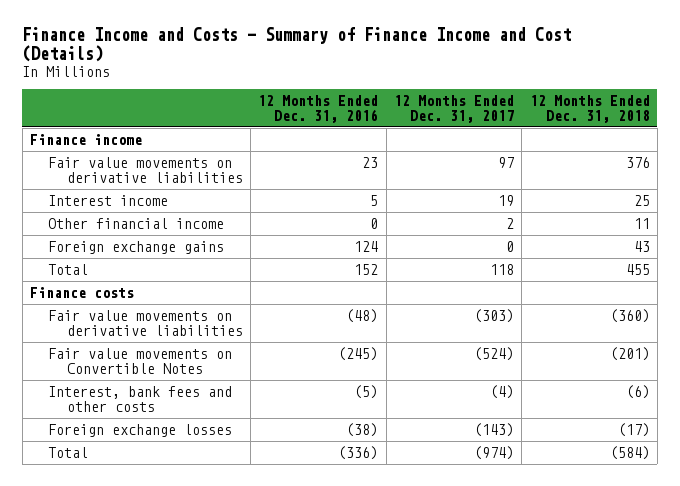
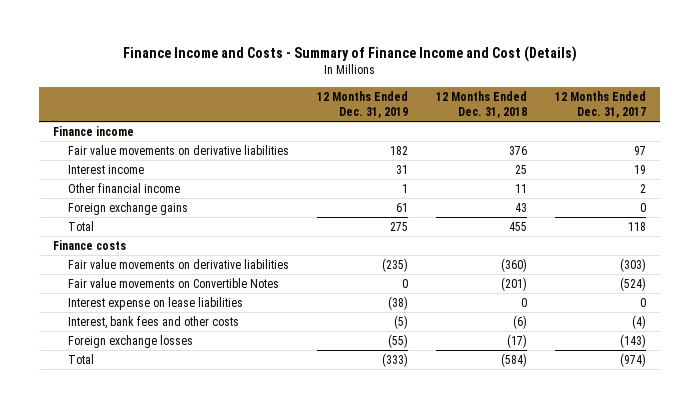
[258,94,379,124] 12 Months Ended Dec. 31, 2016 -> none
none -> [317,90,409,119] 12 Months Ended Dec. 31, 2019
none -> [68,297,244,311] Interest expense on lease liabilities

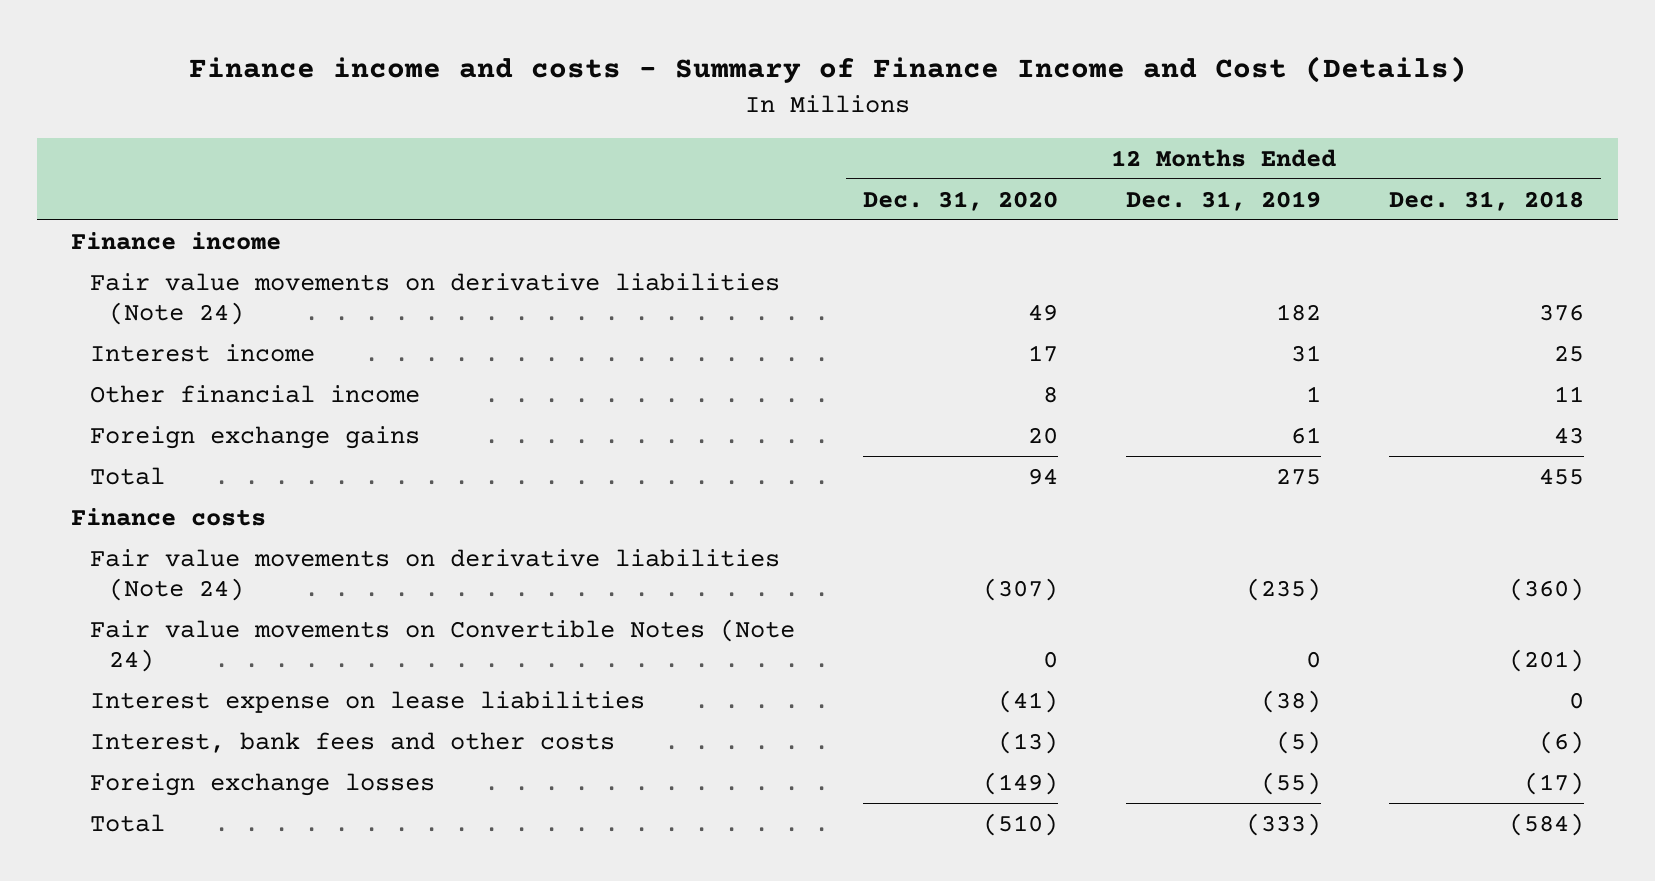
[122,45,577,62] Finance Income and Costs - Summary of Finance Income and Cost (Details) -> [188,56,1467,84] Finance income and costs - Summary of Finance Income and Cost (Details)
[555,90,647,119] 12 Months Ended Dec. 31, 2017 -> none
none -> [862,190,1058,211] Dec. 31, 2020
[68,145,290,156] Fair value movements on derivative liabilities -> [89,273,780,326] Fair value movements on derivative liabilities (Note 24)
[68,259,290,270] Fair value movements on derivative liabilities -> [89,549,780,602] Fair value movements on derivative liabilities (Note 24)
[68,278,280,289] Fair value movements on Convertible Notes -> [89,619,795,673] Fair value movements on Convertible Notes (Note 24)

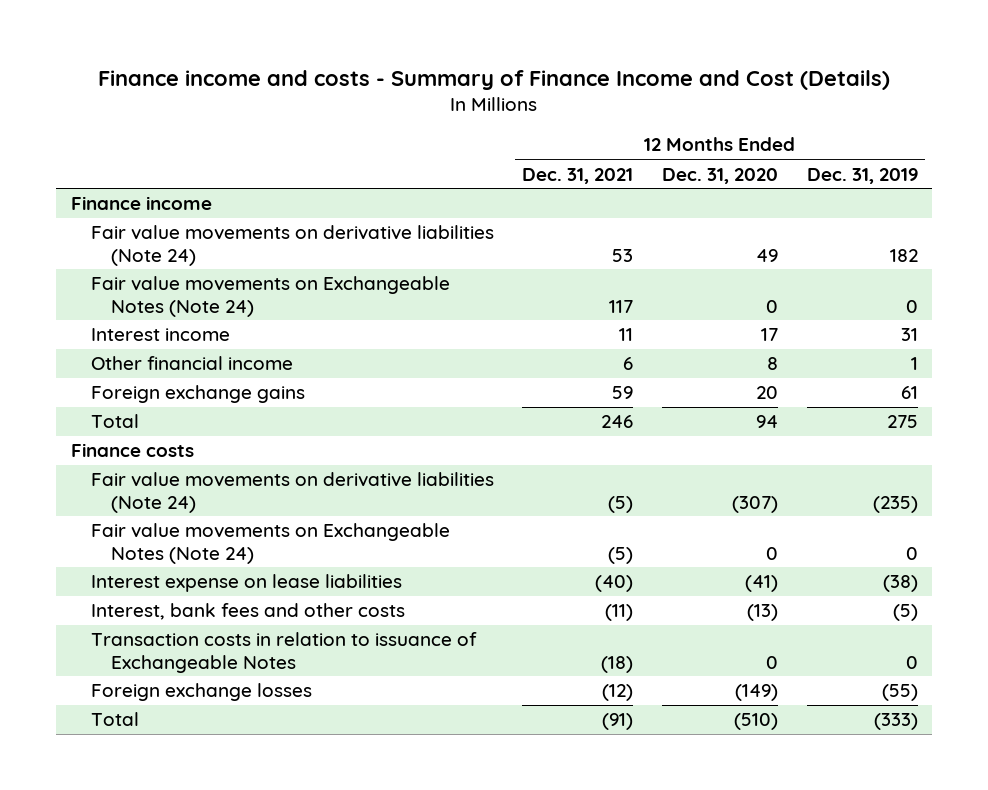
[1389,190,1585,211] Dec. 31, 2018 -> none
none -> [522,167,634,184] Dec. 31, 2021
none -> [90,276,450,317] Fair value movements on Exchangeable Notes (Note 24)
[89,619,795,673] Fair value movements on Convertible Notes (Note 24) -> [90,523,450,564] Fair value movements on Exchangeable Notes (Note 24)
none -> [90,632,477,673] Transaction costs in relation to issuance of Exchangeable Notes

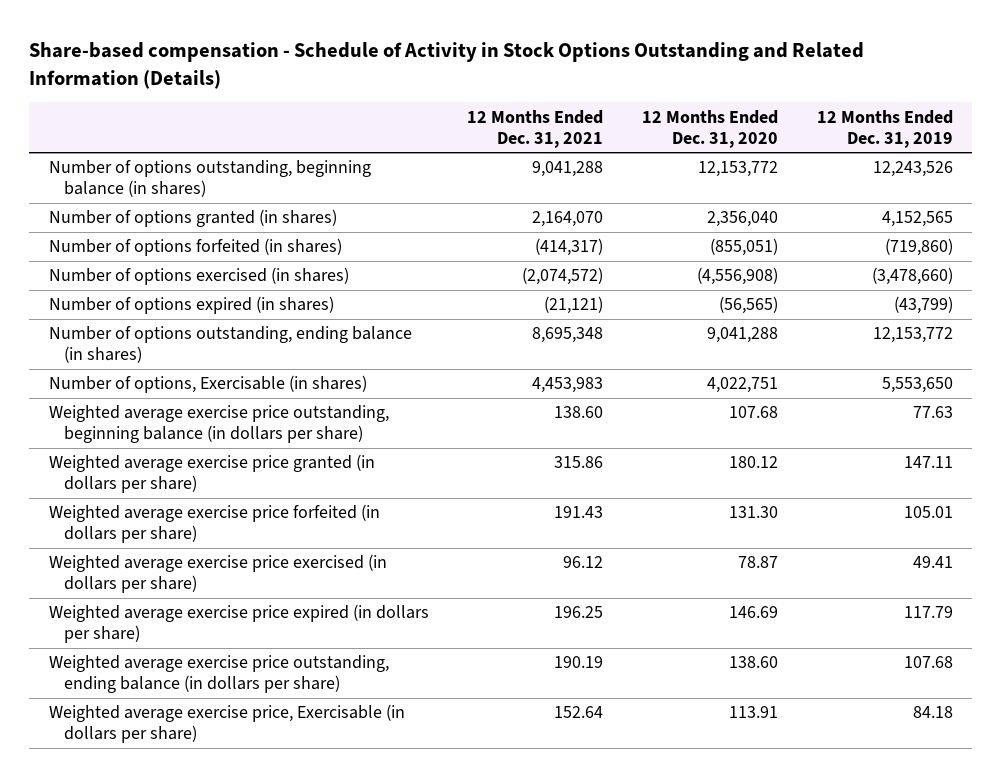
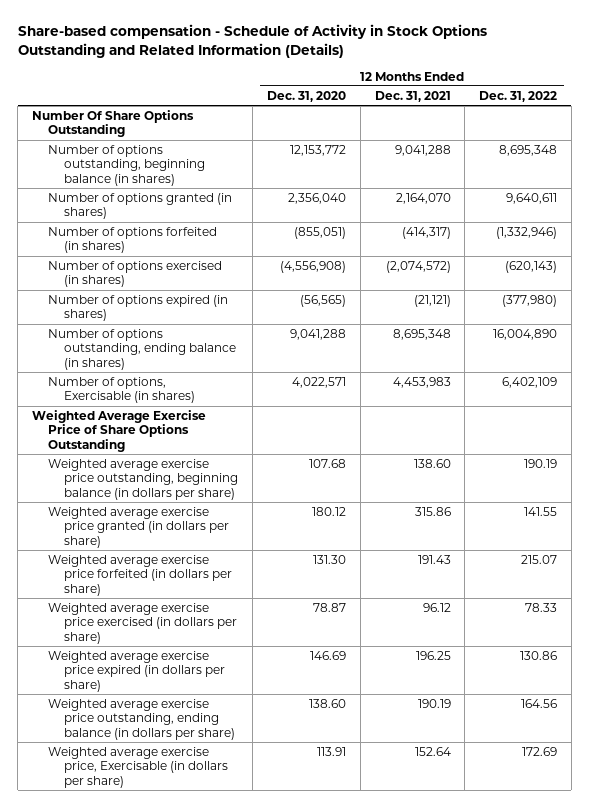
[816,109,953,148] 12 Months Ended Dec. 31, 2019 -> none
none -> [479,90,558,102] Dec. 31, 2022
none -> [32,109,195,138] Number Of Share Options Outstanding
[707,377,779,394] 4,022,751 -> [291,376,346,388] 4,022,571
none -> [32,409,207,453] Weighted Average Exercise Price of Share Options Outstanding

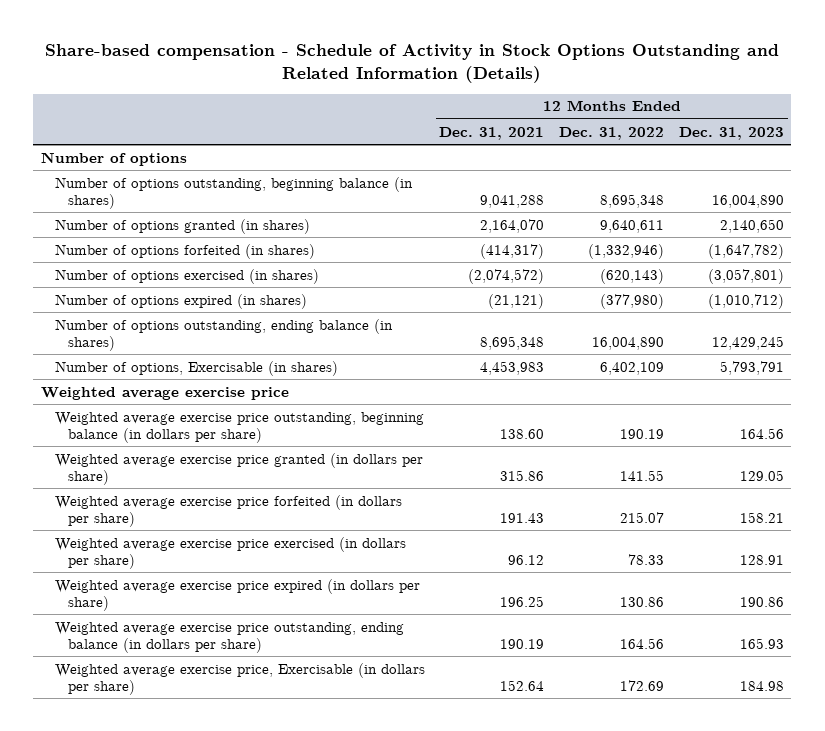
[266,90,346,102] Dec. 31, 2020 -> none
none -> [679,126,785,140] Dec. 31, 2023
[32,109,195,138] Number Of Share Options Outstanding -> [40,151,187,166] Number of options
[32,409,207,453] Weighted Average Exercise Price of Share Options Outstanding -> [40,386,289,400] Weighted average exercise price

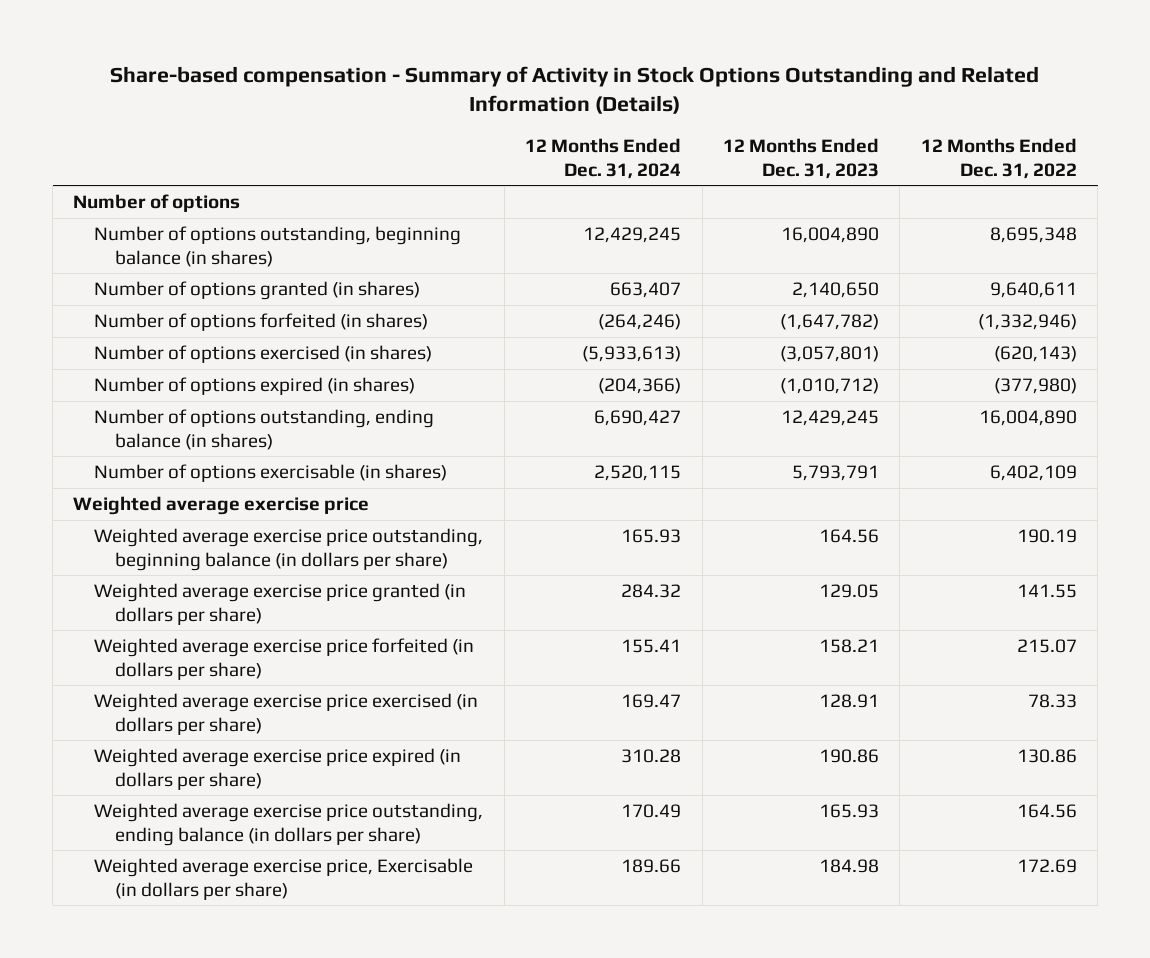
[45,44,780,84] Share-based compensation - Schedule of Activity in Stock Options Outstanding and Related Information (Details) -> [110,65,1040,115] Share-based compensation - Summary of Activity in Stock Options Outstanding and Related Information (Details)
[439,126,545,140] Dec. 31, 2021 -> none
none -> [525,137,682,179] 12 Months Ended Dec. 31, 2024
[54,360,338,376] Number of options, Exercisable (in shares) -> [94,463,448,482] Number of options exercisable (in shares)

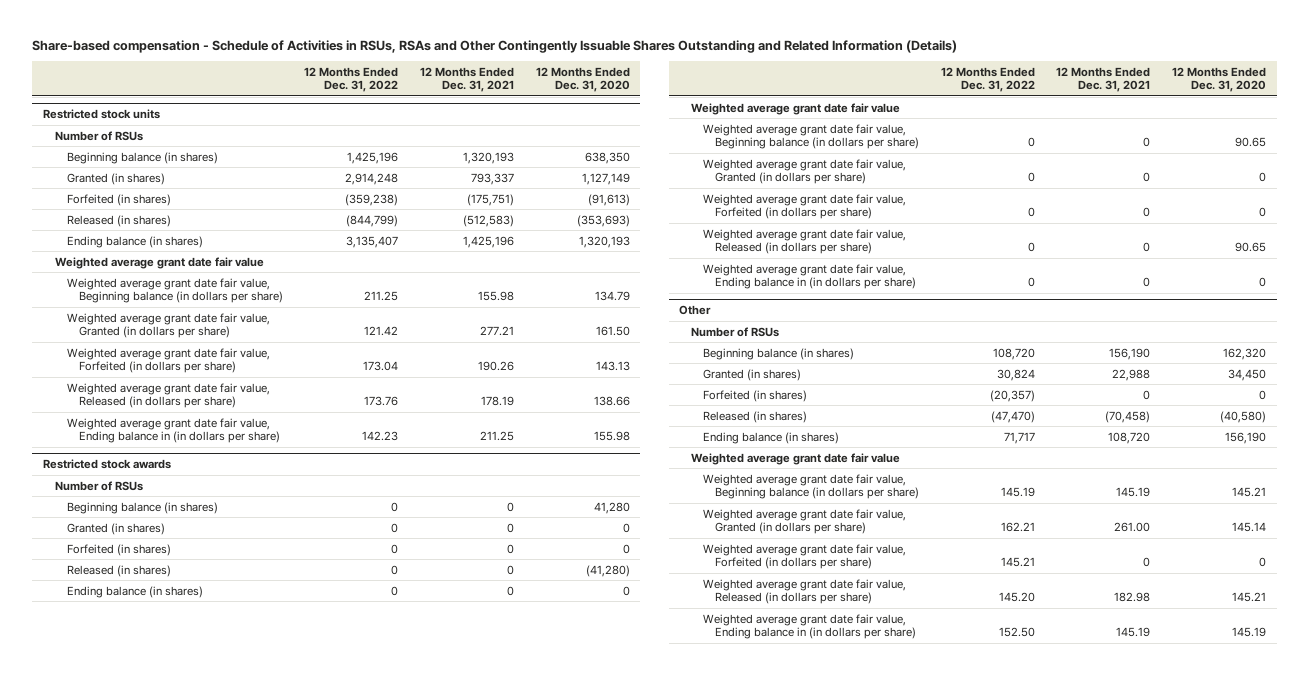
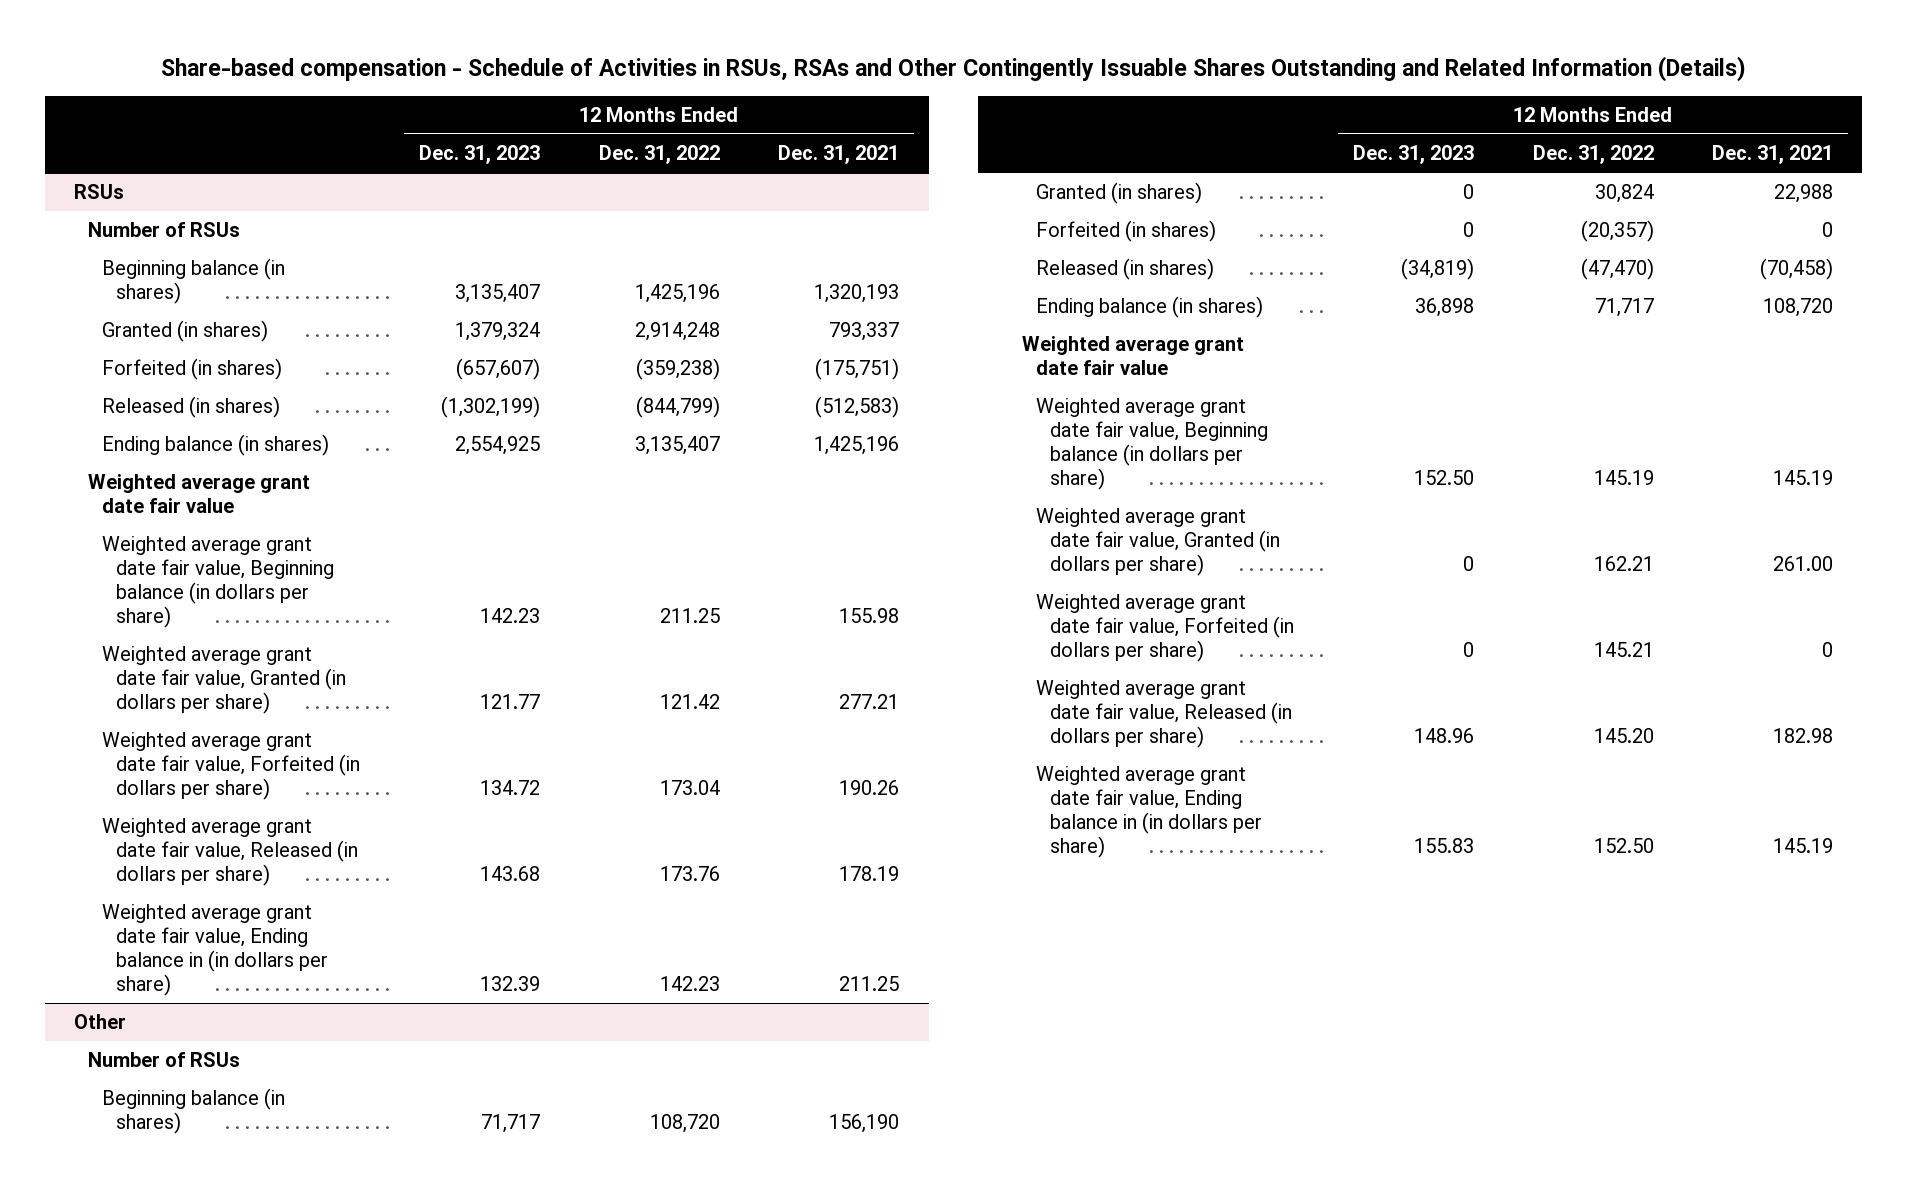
[535,66,630,93] 12 Months Ended Dec. 31, 2020 -> none
none -> [418,145,540,165] Dec. 31, 2023
[43,109,161,120] Restricted stock units -> [73,184,124,200] RSUs
[43,459,172,470] Restricted stock awards -> none
[55,480,144,491] Number of RSUs -> none
[66,501,218,514] Beginning balance (in shares) -> none
[66,522,165,535] Granted (in shares) -> none
[66,543,171,556] Forfeited (in shares) -> none
[66,564,171,577] Released (in shares) -> none
[66,585,203,598] Ending balance (in shares) -> none
[691,102,901,115] Weighted average grant date fair value -> none
[703,123,920,149] Weighted average grant date fair value, Beginning balance (in dollars per share) -> none
[703,158,907,184] Weighted average grant date fair value, Granted (in dollars per share) -> none
[703,193,907,219] Weighted average grant date fair value, Forfeited (in dollars per share) -> none
[703,228,907,254] Weighted average grant date fair value, Released (in dollars per share) -> none
[703,263,917,289] Weighted average grant date fair value, Ending balance in (in dollars per share) -> none

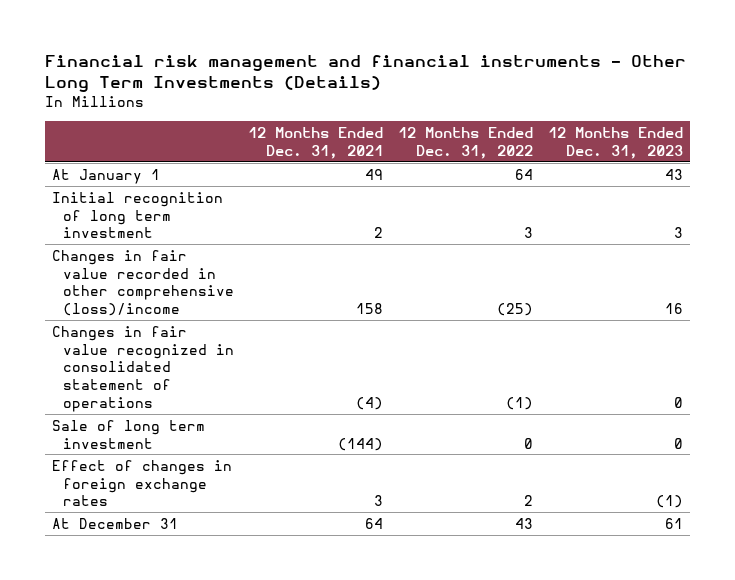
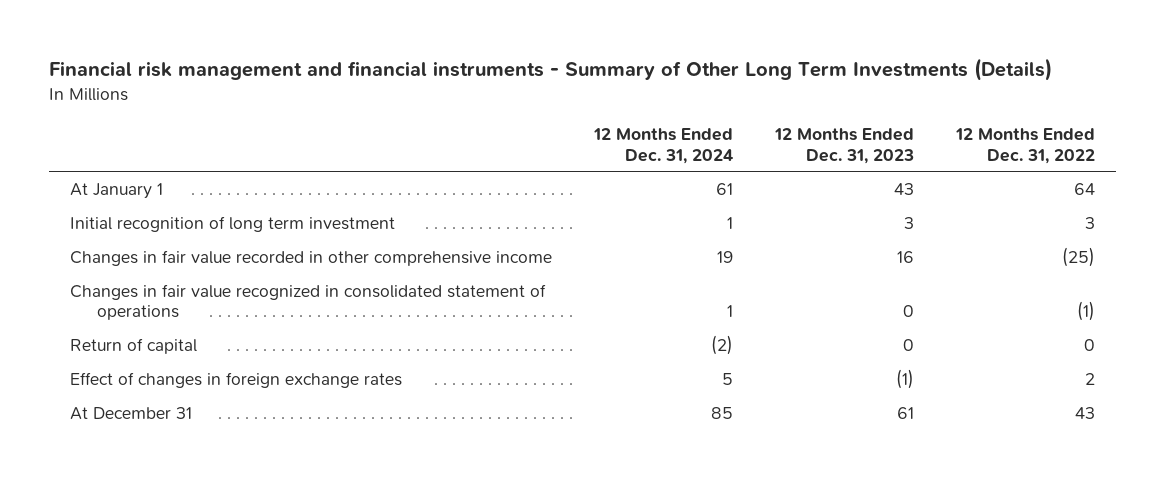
[44,54,686,93] Financial risk management and financial instruments - Other Long Term Investments (Details) -> [48,57,1052,81] Financial risk management and financial instruments - Summary of Other Long Term Investments (Details)
[248,127,384,159] 12 Months Ended Dec. 31, 2021 -> none
none -> [592,128,733,164] 12 Months Ended Dec. 31, 2024
[52,249,234,317] Changes in fair value recorded in other comprehensive (loss)/income -> [69,249,552,266] Changes in fair value recorded in other comprehensive income
[52,419,206,449] Sale of long term investment -> none
none -> [69,337,197,354] Return of capital

